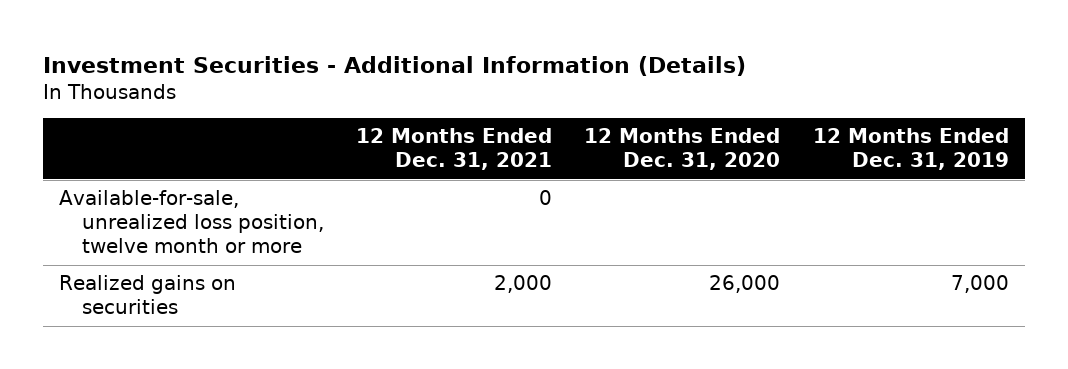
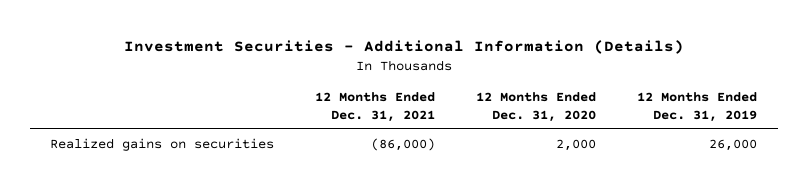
[58,190,324,254] Available-for-sale, unrealized loss position, twelve month or more -> none
[494,275,553,294] 2,000 -> [371,137,436,151] (86,000)
[709,275,781,294] 26,000 -> [556,138,597,151] 2,000
[950,275,1009,294] 7,000 -> [709,138,758,151] 26,000

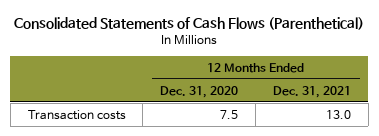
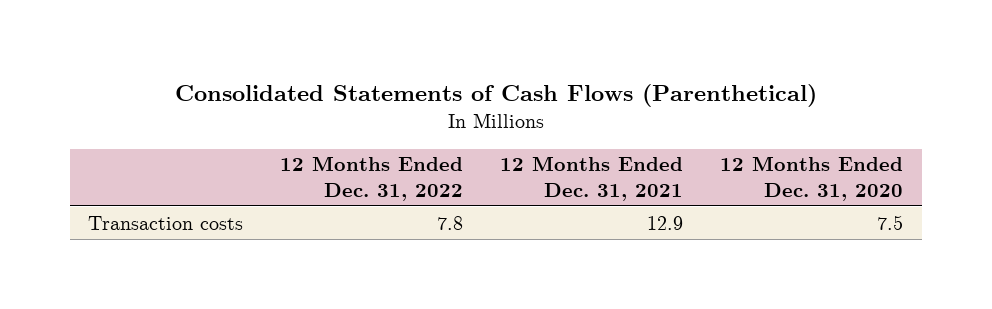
none -> [280,156,464,202] 12 Months Ended Dec. 31, 2022
[326,109,352,119] 13.0 -> [647,215,684,230] 12.9

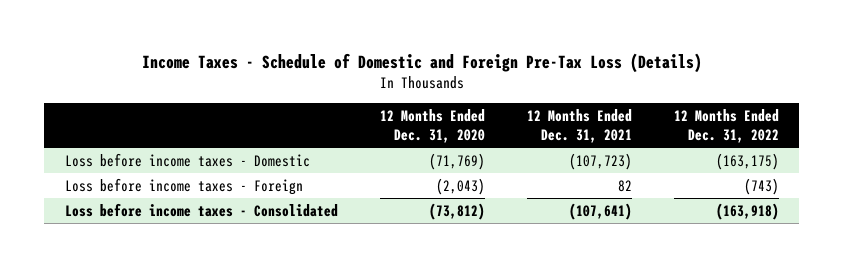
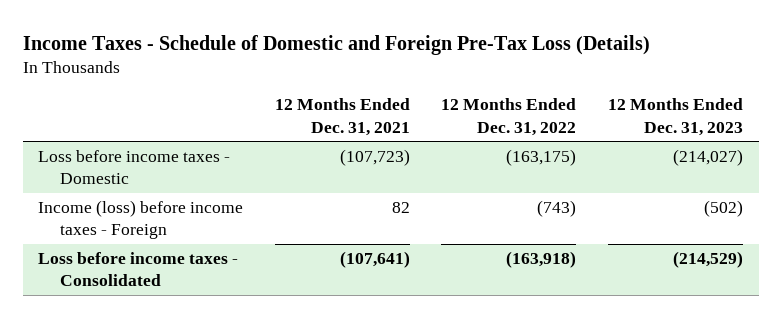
[380,109,486,144] 12 Months Ended Dec. 31, 2020 -> none
none -> [607,98,743,136] 12 Months Ended Dec. 31, 2023
[65,177,304,195] Loss before income taxes - Foreign -> [38,199,244,240] Income (loss) before income taxes - Foreign

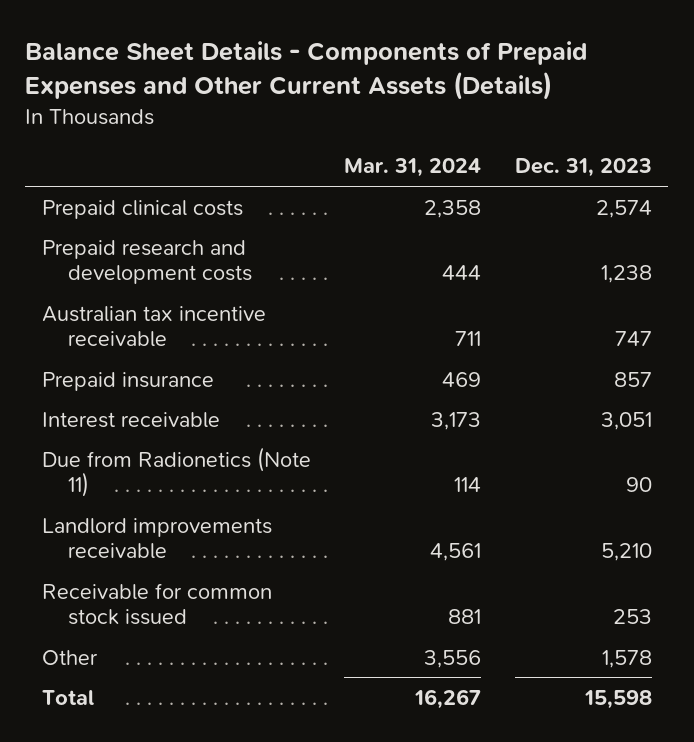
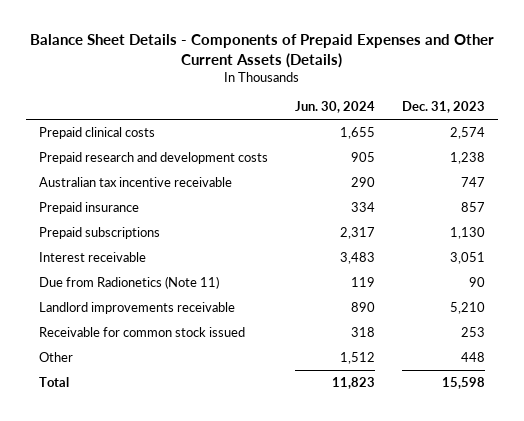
[344,158,482,178] Mar. 31, 2024 -> none
none -> [294,101,375,114] Jun. 30, 2024
none -> [39,227,161,240] Prepaid subscriptions
[601,649,652,668] 1,578 -> [460,352,485,363] 448

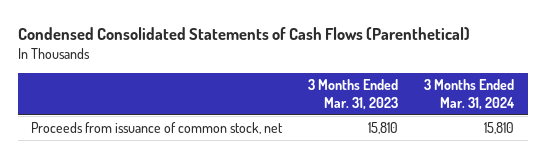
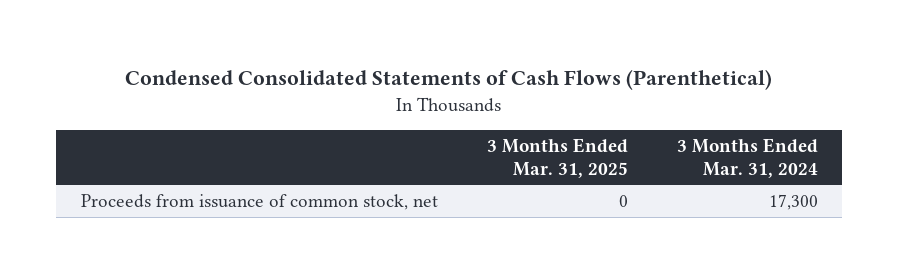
[308,79,399,110] 3 Months Ended Mar. 31, 2023 -> none
none -> [486,137,628,178] 3 Months Ended Mar. 31, 2025
[484,122,515,135] 15,810 -> [768,193,818,210] 17,300

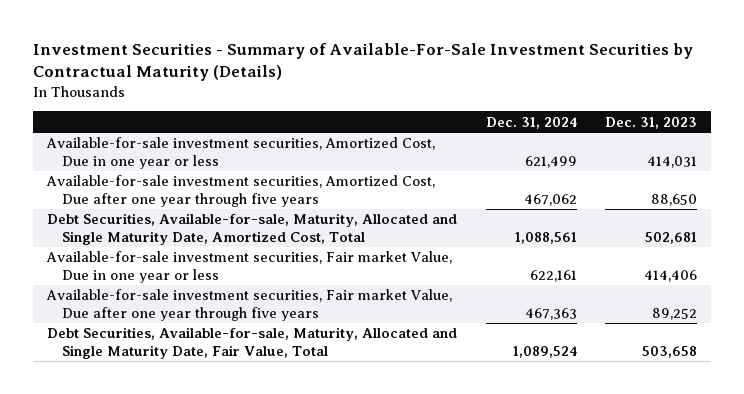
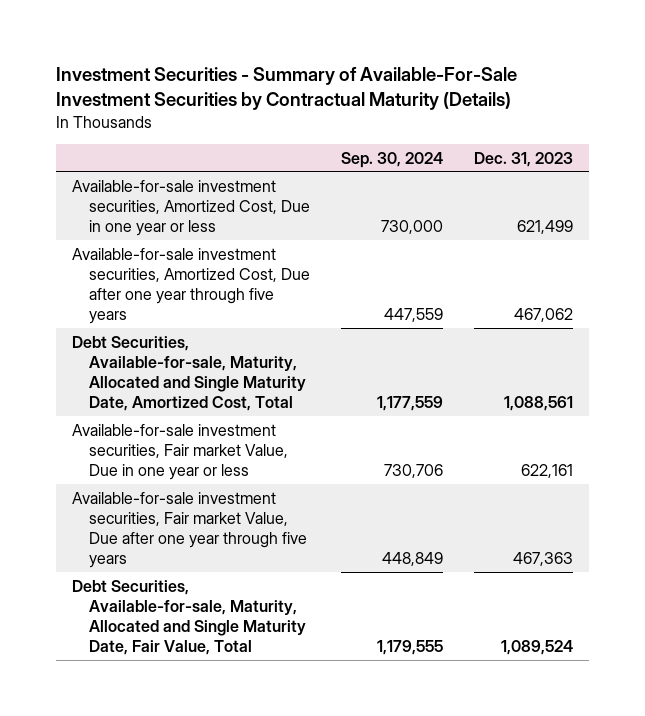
[485,116,577,129] Dec. 31, 2024 -> none
none -> [341,151,444,168] Sep. 30, 2024
[647,155,698,168] 414,031 -> [517,219,574,234] 621,499
[651,193,698,206] 88,650 -> [514,307,574,322] 467,062
[645,231,698,244] 502,681 -> [504,395,574,411] 1,088,561
[644,269,698,282] 414,406 -> [521,463,574,478] 622,161
[652,307,698,320] 89,252 -> [513,551,574,566] 467,363
[642,345,698,358] 503,658 -> [501,639,574,655] 1,089,524

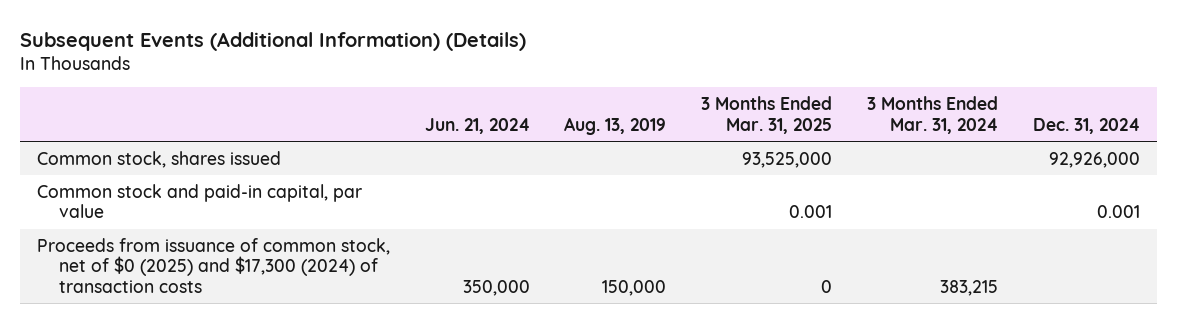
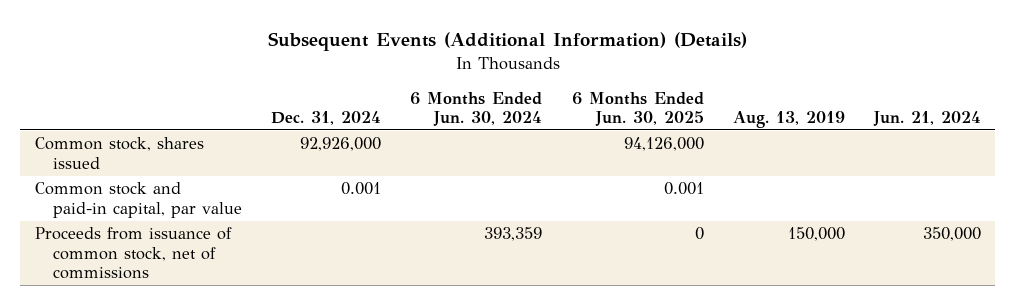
[701,96,833,134] 3 Months Ended Mar. 31, 2025 -> none
[866,96,998,134] 3 Months Ended Mar. 31, 2024 -> none
none -> [410,91,543,127] 6 Months Ended Jun. 30, 2024
none -> [571,91,704,127] 6 Months Ended Jun. 30, 2025
[37,237,391,293] Proceeds from issuance of common stock, net of $0 (2025) and $17,300 (2024) of transaction costs -> [34,227,232,280] Proceeds from issuance of common stock, net of commissions

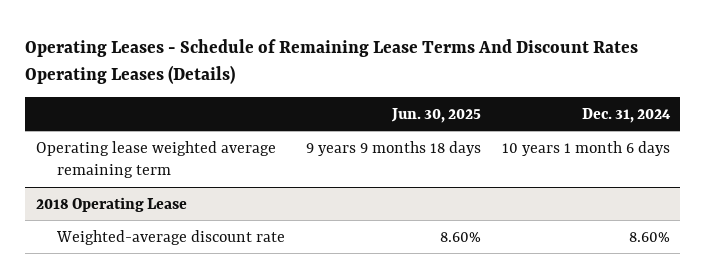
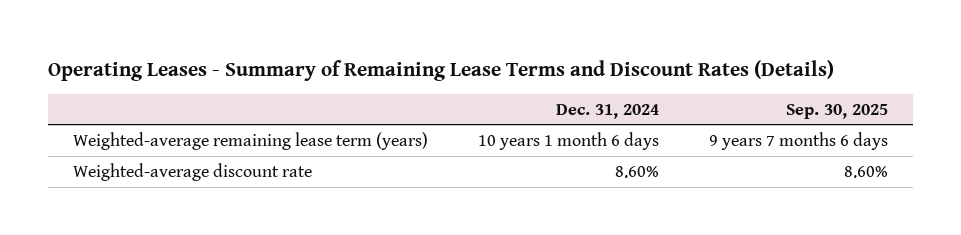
[25,38,639,84] Operating Leases - Schedule of Remaining Lease Terms And Discount Rates Operating Leases (Details) -> [48,60,835,82] Operating Leases - Summary of Remaining Lease Terms and Discount Rates (Details)
[390,107,481,123] Jun. 30, 2025 -> none
none -> [785,103,888,119] Sep. 30, 2025
[35,196,187,212] 2018 Operating Lease -> none
[35,140,276,179] Operating lease weighted average remaining term -> [73,131,429,150] Weighted-average remaining lease term (years)

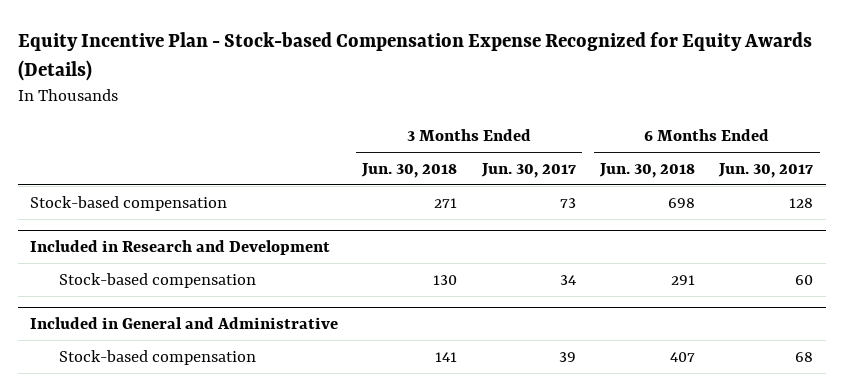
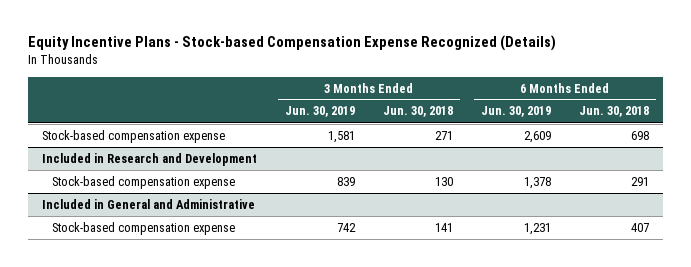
[17,31,812,81] Equity Incentive Plan - Stock-based Compensation Expense Recognized for Equity Awards (Details) -> [27,35,556,52] Equity Incentive Plans - Stock-based Compensation Expense Recognized (Details)
[480,162,576,178] Jun. 30, 2017 -> none
[718,162,814,178] Jun. 30, 2017 -> none
none -> [284,106,355,118] Jun. 30, 2019
none -> [480,106,551,118] Jun. 30, 2019
[29,195,227,211] Stock-based compensation -> [41,129,225,143] Stock-based compensation expense
[59,272,257,288] Stock-based compensation -> [52,175,236,189] Stock-based compensation expense
[59,349,257,365] Stock-based compensation -> [52,221,236,235] Stock-based compensation expense

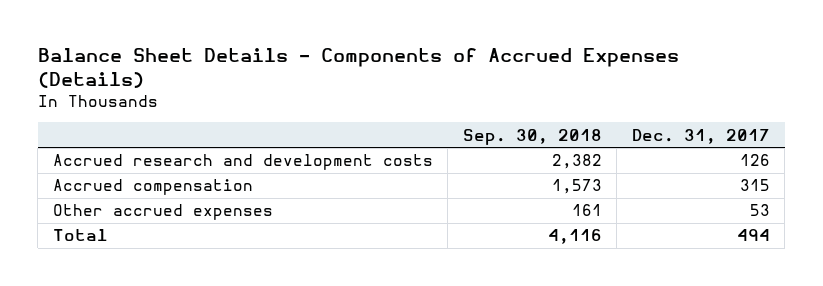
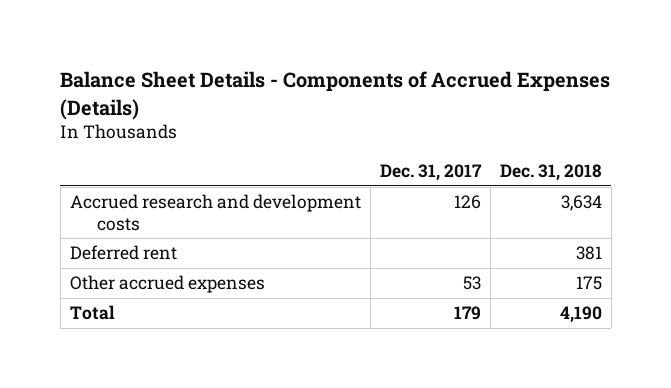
[462,128,602,145] Sep. 30, 2018 -> none
none -> [499,164,602,182] Dec. 31, 2018
[52,179,253,196] Accrued compensation -> none
none -> [69,245,177,261] Deferred rent
[736,229,770,242] 494 -> [453,306,481,321] 179

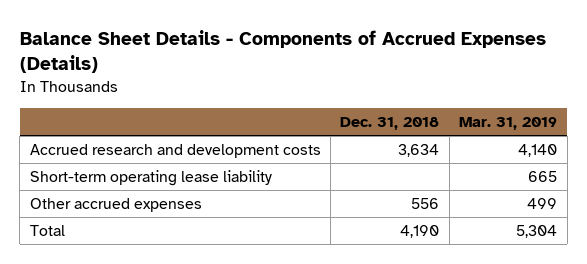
[379,164,482,182] Dec. 31, 2017 -> none
none -> [459,117,558,131] Mar. 31, 2019
[69,245,177,261] Deferred rent -> none
none -> [29,170,272,187] Short-term operating lease liability
[575,276,602,291] 175 -> [411,198,440,210] 556

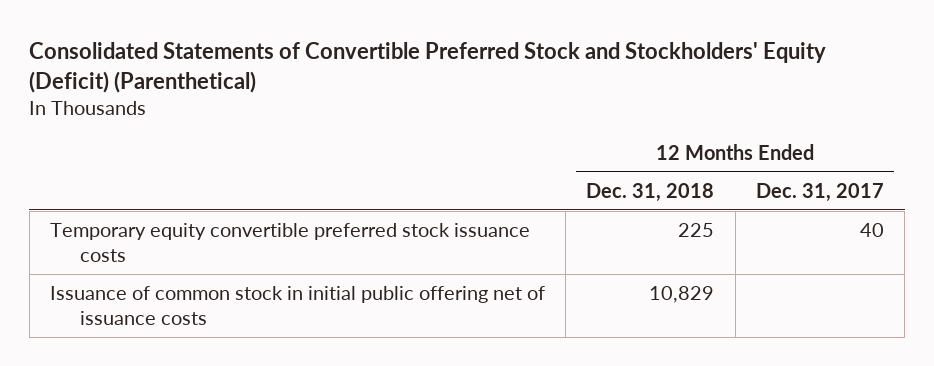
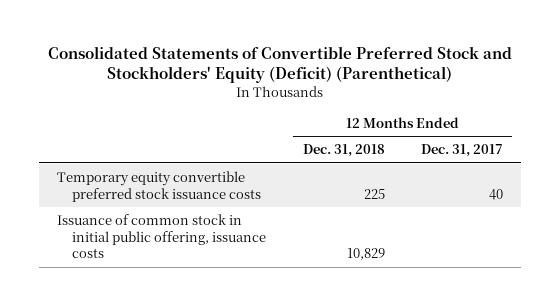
[49,285,545,325] Issuance of common stock in initial public offering net of issuance costs -> [57,214,267,259] Issuance of common stock in initial public offering, issuance costs

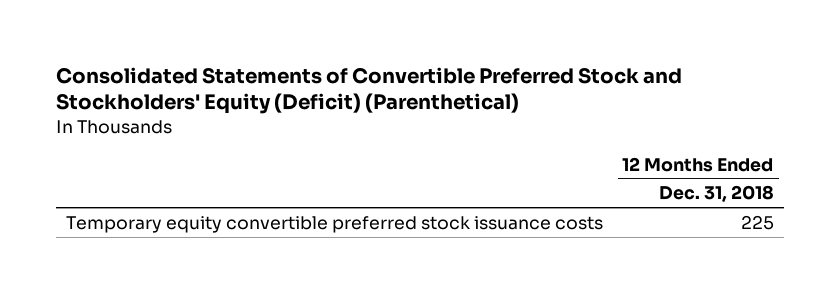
[420,144,503,158] Dec. 31, 2017 -> none
[57,214,267,259] Issuance of common stock in initial public offering, issuance costs -> none

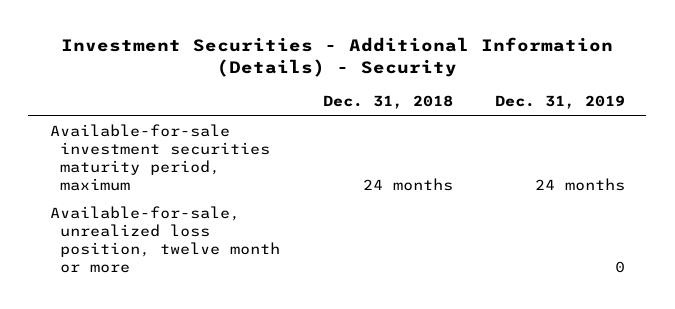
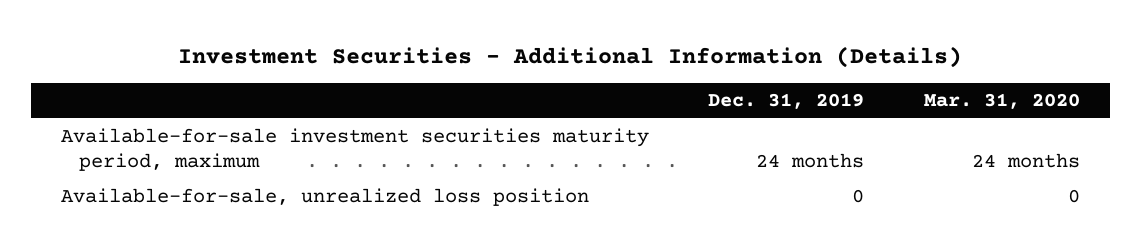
[61,36,614,77] Investment Securities - Additional Information (Details) - Security -> [178,45,963,68] Investment Securities - Additional Information (Details)
[322,95,453,110] Dec. 31, 2018 -> none
none -> [924,93,1081,110] Mar. 31, 2020
[49,206,281,274] Available-for-sale, unrealized loss position, twelve month or more -> [60,188,589,207] Available-for-sale, unrealized loss position

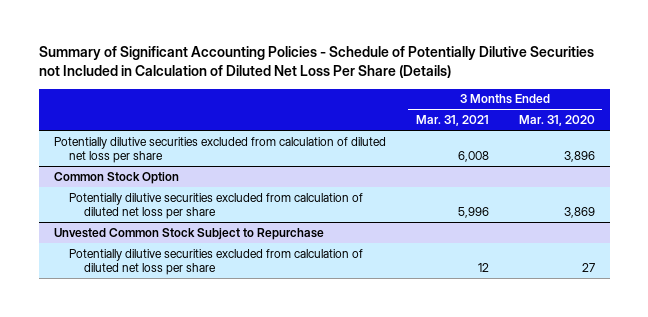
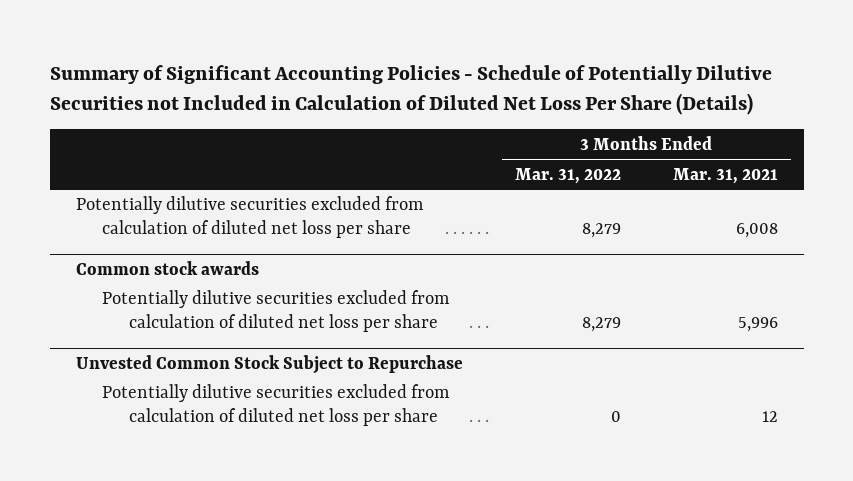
[518,115,595,127] Mar. 31, 2020 -> none
none -> [514,167,621,184] Mar. 31, 2022
[53,171,179,184] Common Stock Option -> [75,261,259,276] Common stock awards

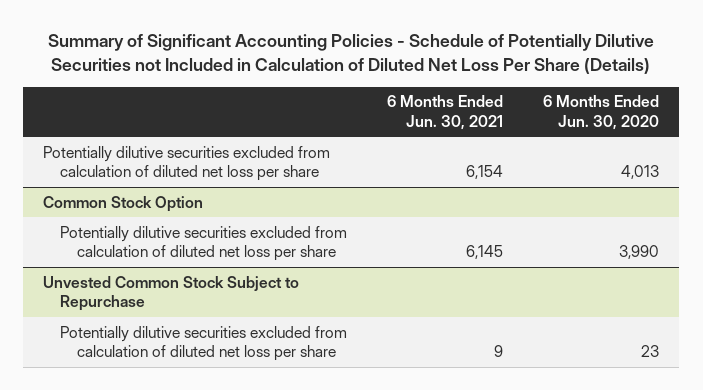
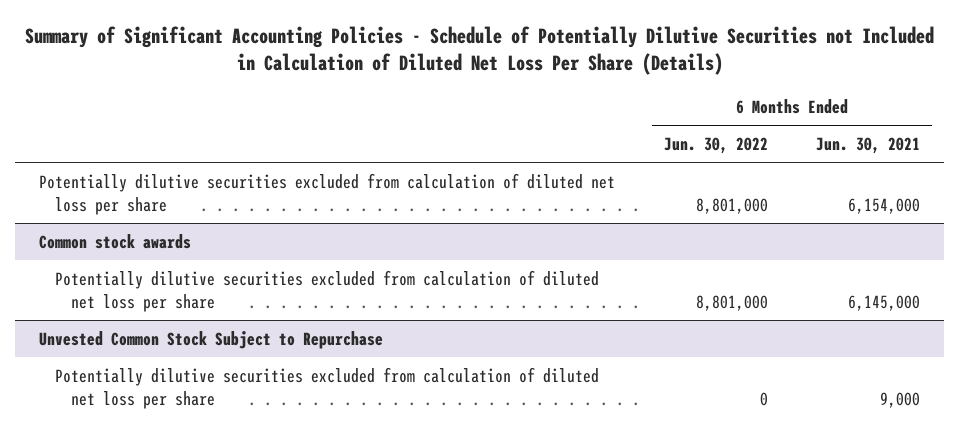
[543,95,660,130] 6 Months Ended Jun. 30, 2020 -> none
none -> [663,136,768,154] Jun. 30, 2022
[466,165,504,180] 6,154 -> [847,197,920,214] 6,154,000
[43,195,204,212] Common Stock Option -> [39,233,192,249] Common stock awards
[466,245,504,260] 6,145 -> [847,294,920,311] 6,145,000
[494,345,504,358] 9 -> [879,391,920,408] 9,000

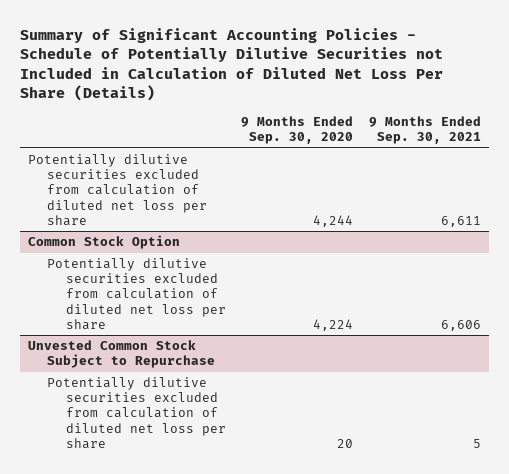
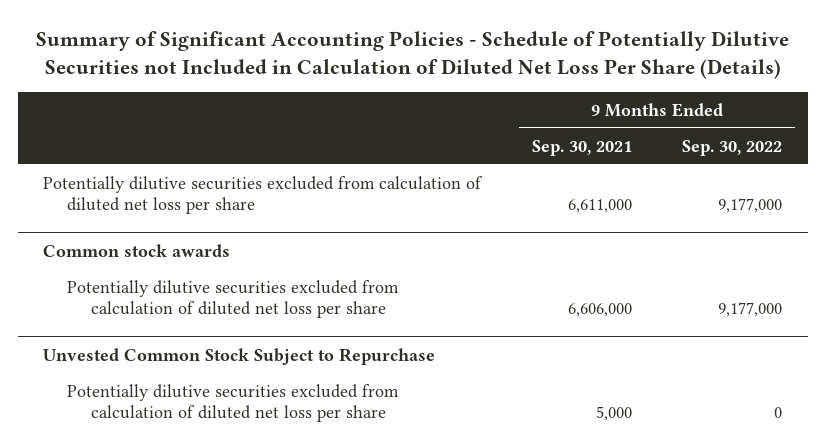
[241,116,354,145] 9 Months Ended Sep. 30, 2020 -> none
none -> [682,139,783,156] Sep. 30, 2022
[440,215,481,227] 6,611 -> [567,199,632,214] 6,611,000
[28,235,181,250] Common Stock Option -> [43,243,231,257] Common stock awards
[440,319,481,331] 6,606 -> [567,303,632,318] 6,606,000
[472,438,481,448] 5 -> [595,406,632,422] 5,000

